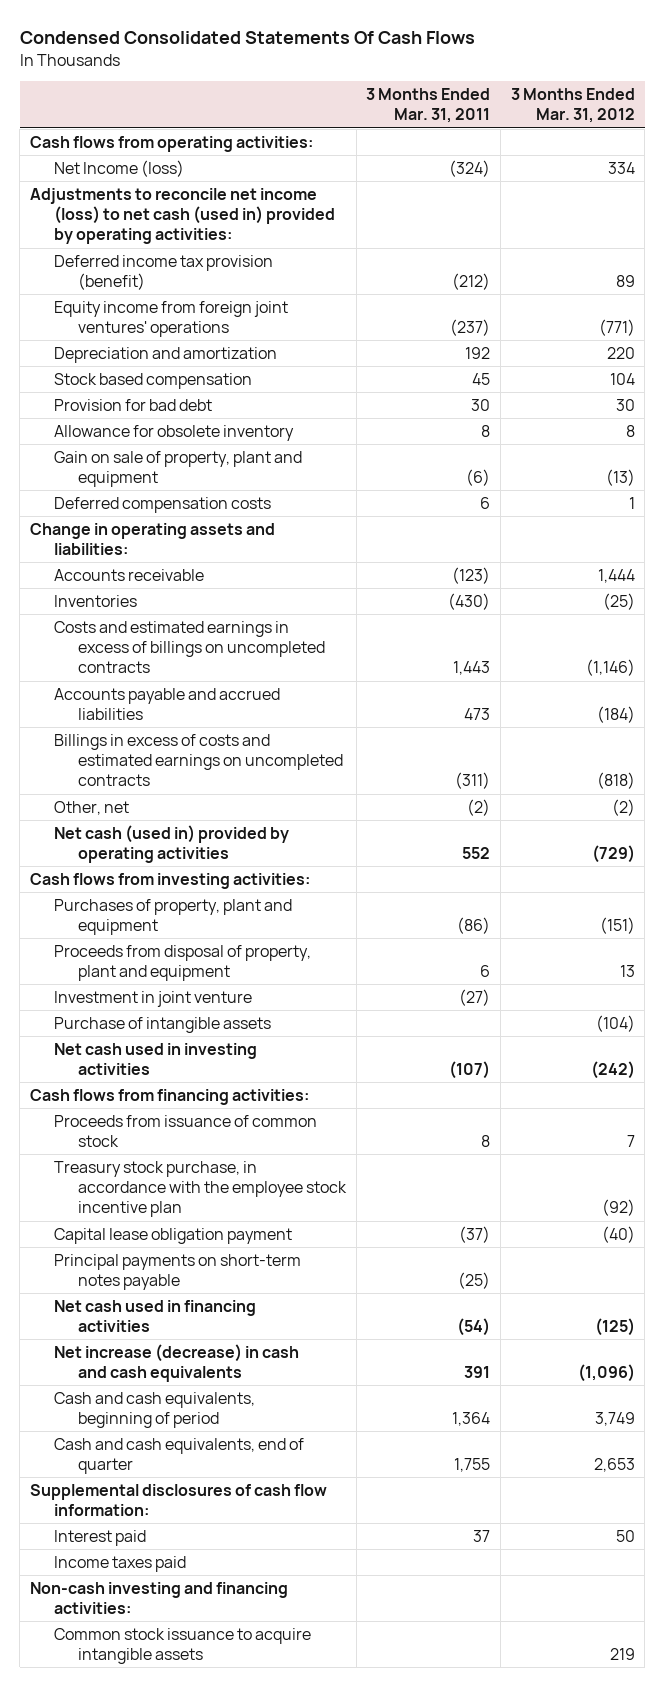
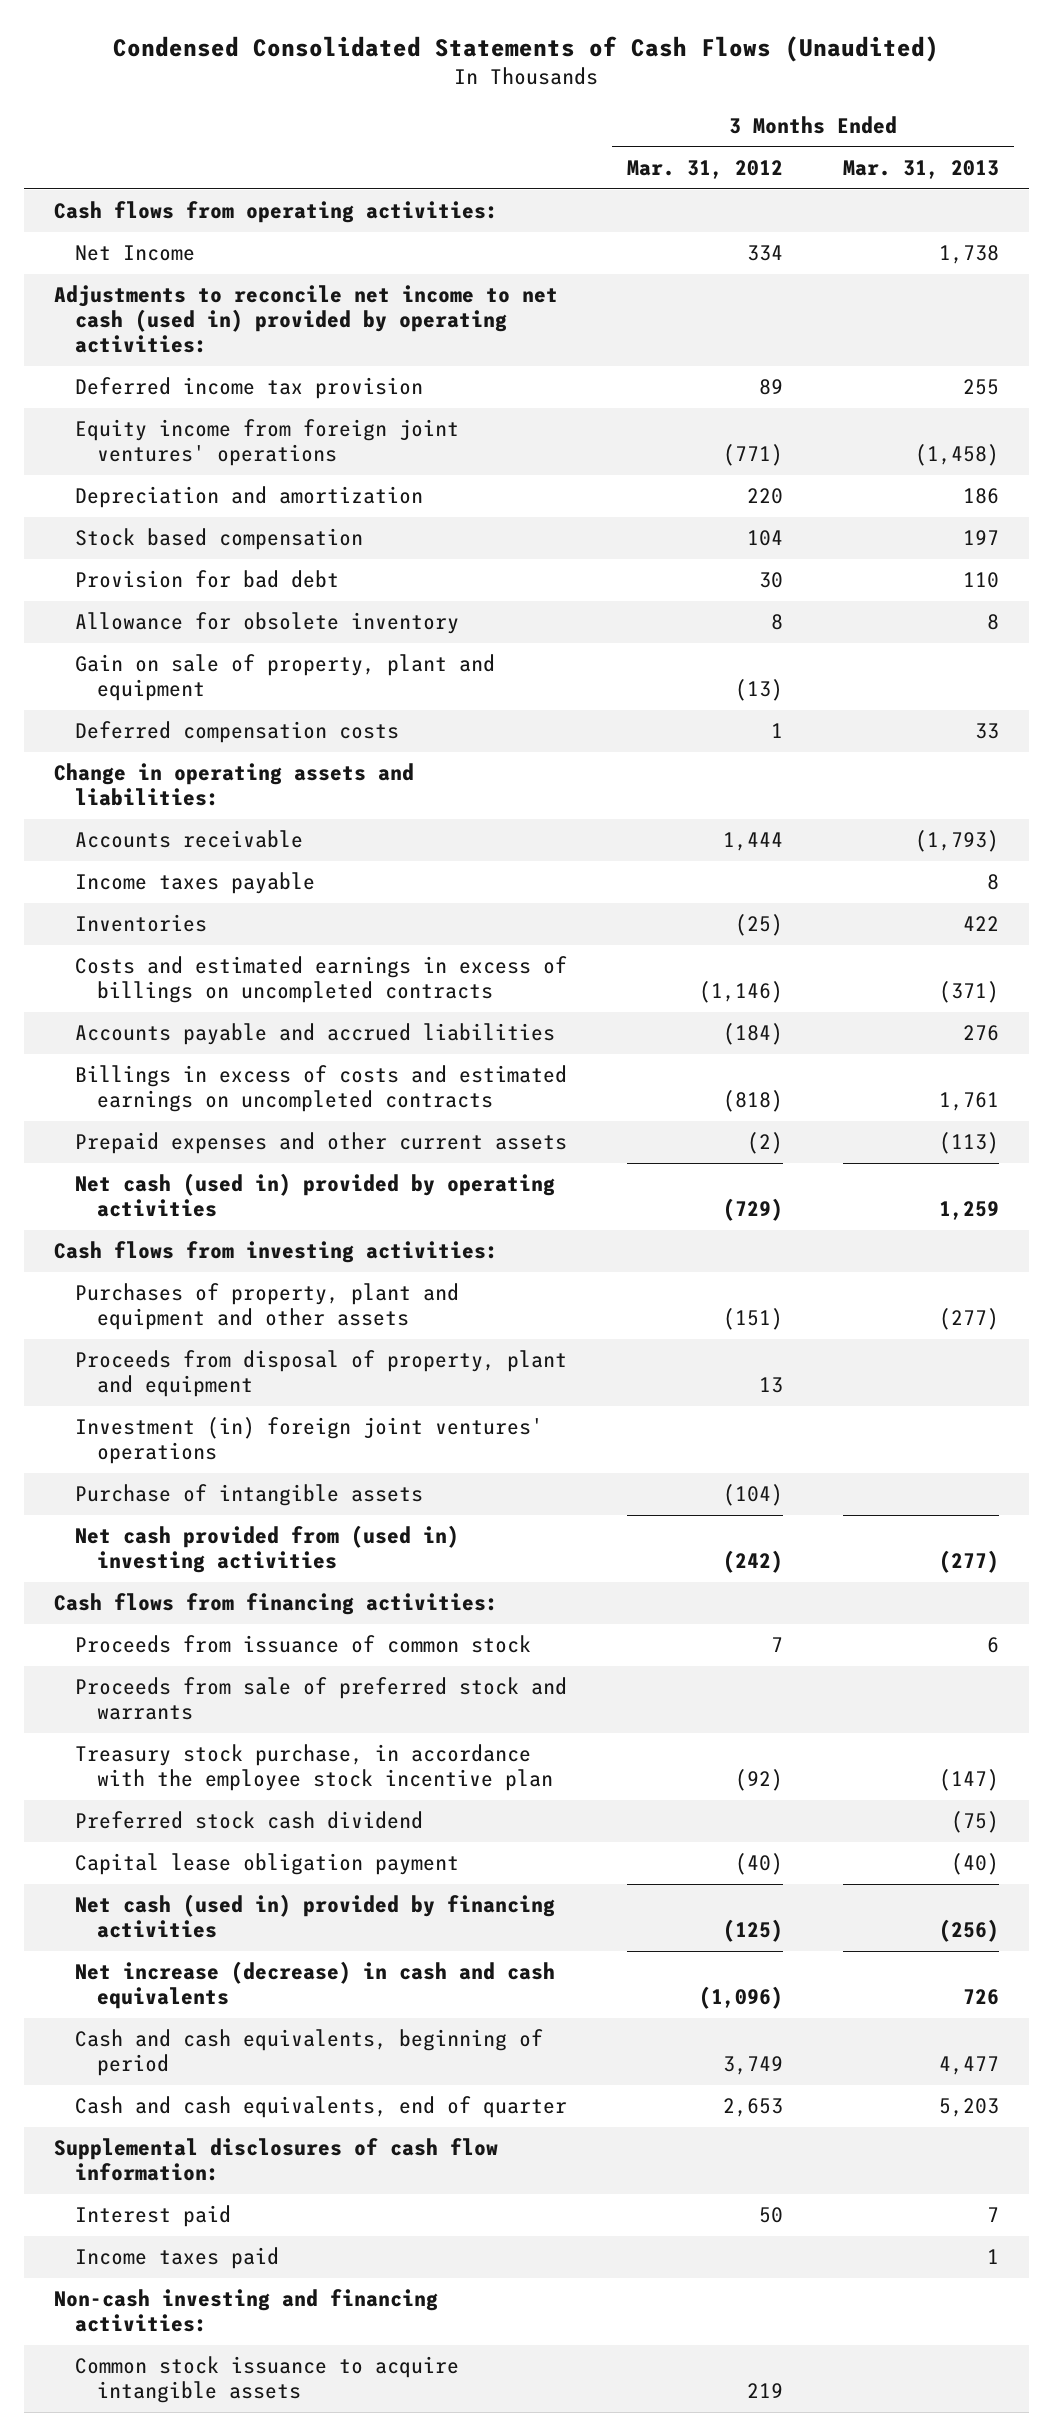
[19,31,475,45] Condensed Consolidated Statements Of Cash Flows -> [113,36,940,63] Condensed Consolidated Statements of Cash Flows (Unaudited)
[366,88,491,124] 3 Months Ended Mar. 31, 2011 -> none
none -> [843,160,1000,180] Mar. 31, 2013
[54,159,185,177] Net Income (loss) -> [75,245,196,262] Net Income
[29,187,336,245] Adjustments to reconcile net income (loss) to net cash (used in) provided by operating activities: -> [53,285,558,354] Adjustments to reconcile net income to net cash (used in) provided by operating activities:
[54,254,274,291] Deferred income tax provision (benefit) -> [75,377,424,400] Deferred income tax provision
none -> [75,872,316,895] Income taxes payable
[54,800,130,815] Other, net -> none
none -> [75,1132,568,1155] Prepaid expenses and other current assets
[54,898,293,936] Purchases of property, plant and equipment -> [75,1283,460,1331] Purchases of property, plant and equipment and other assets
[54,990,253,1007] Investment in joint venture -> [75,1417,544,1465] Investment (in) foreign joint ventures' operations
[54,1042,258,1076] Net cash used in investing activities -> [75,1525,460,1574] Net cash provided from (used in) investing activities
none -> [75,1677,568,1721] Proceeds from sale of preferred stock and warrants
none -> [75,1811,424,1830] Preferred stock cash dividend
[54,1253,302,1291] Principal payments on short-term notes payable -> none
[54,1299,257,1333] Net cash used in financing activities -> [75,1894,556,1939] Net cash (used in) provided by financing activities

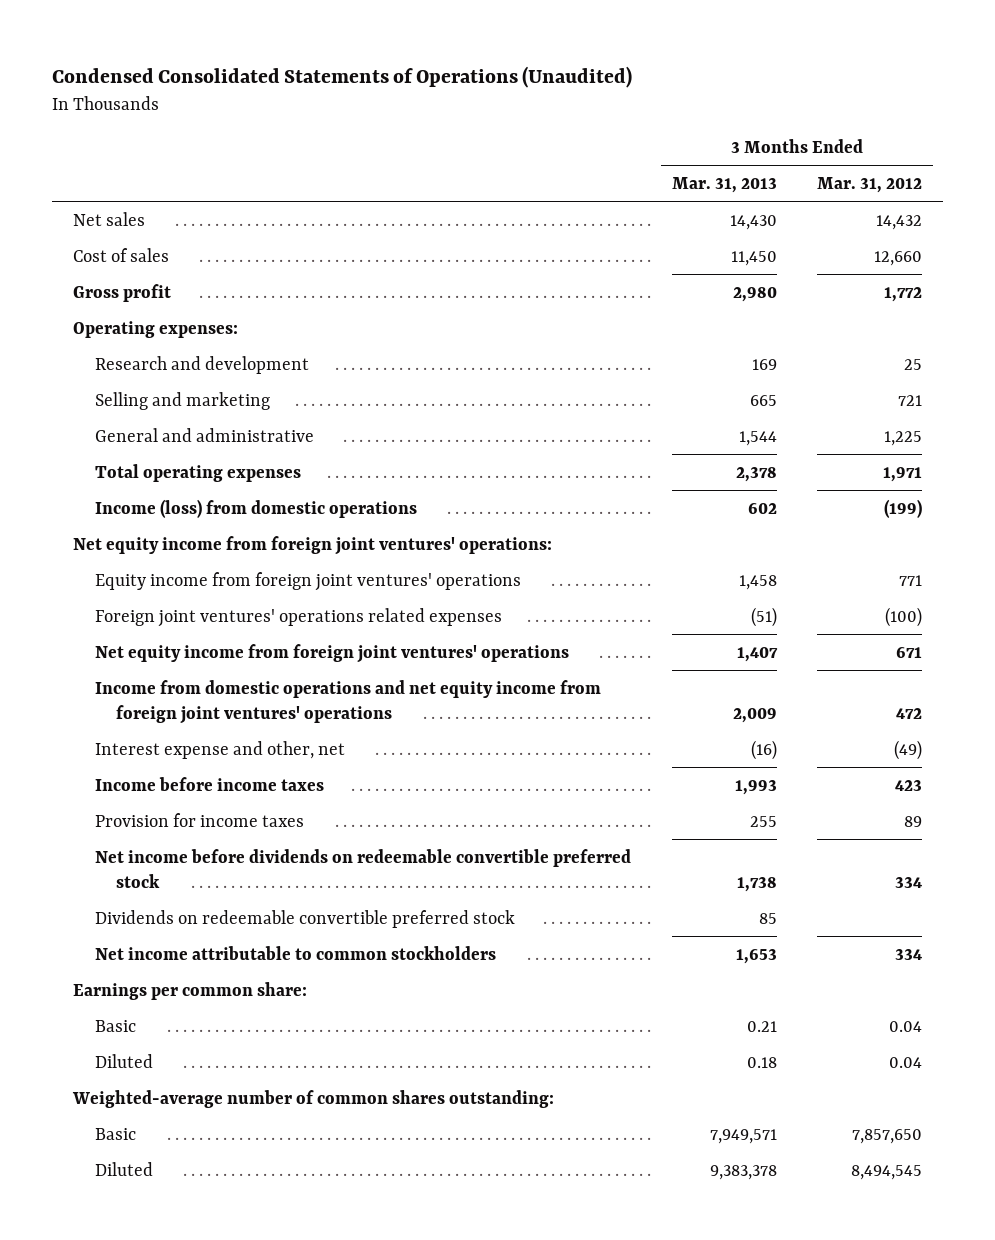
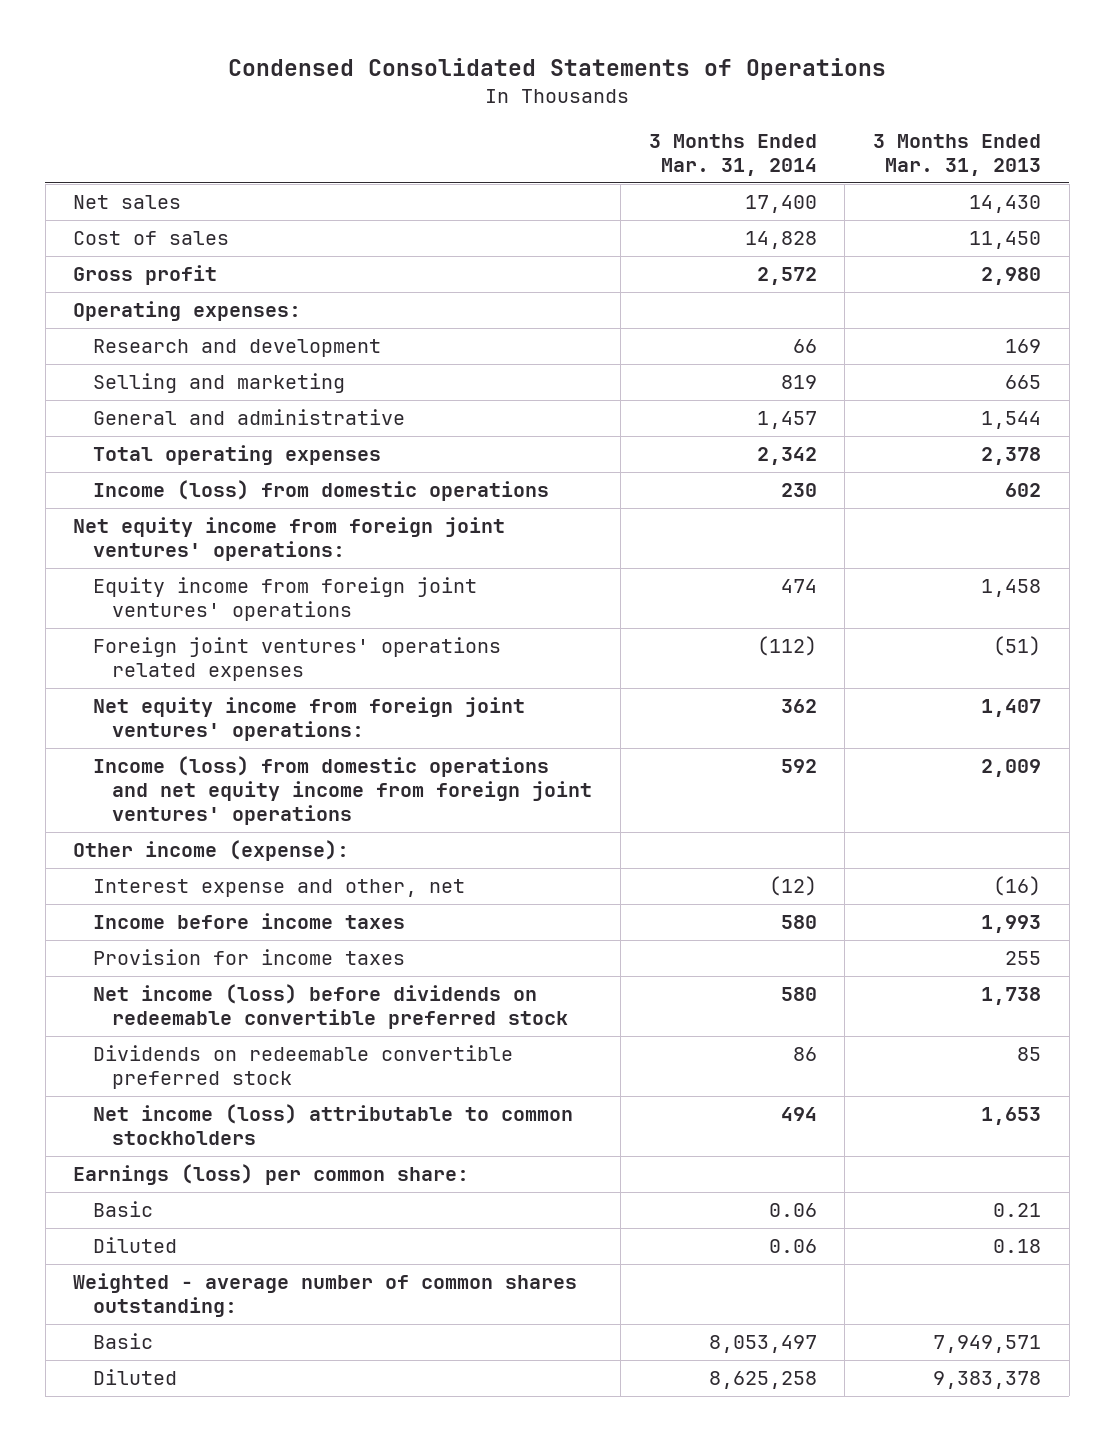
[52,66,633,89] Condensed Consolidated Statements of Operations (Unaudited) -> [228,57,887,80] Condensed Consolidated Statements of Operations
[817,176,923,193] Mar. 31, 2012 -> none
none -> [648,133,817,176] 3 Months Ended Mar. 31, 2014
[94,643,569,663] Net equity income from foreign joint ventures' operations -> [92,697,525,742] Net equity income from foreign joint ventures' operations:
[94,679,601,724] Income from domestic operations and net equity income from foreign joint ventures' operations -> [92,756,593,826] Income (loss) from domestic operations and net equity income from foreign joint ventures' operations
none -> [73,840,350,862] Other income (expense):
[94,848,631,888] Net income before dividends on redeemable convertible preferred stock -> [92,984,569,1030] Net income (loss) before dividends on redeemable convertible preferred stock
[94,945,496,960] Net income attributable to common stockholders -> [92,1104,573,1146] Net income (loss) attributable to common stockholders
[72,981,307,1000] Earnings per common share: -> [73,1164,470,1186] Earnings (loss) per common share:
[71,1089,554,1108] Weighted-average number of common shares outstanding: -> [73,1273,578,1318] Weighted - average number of common shares outstanding:

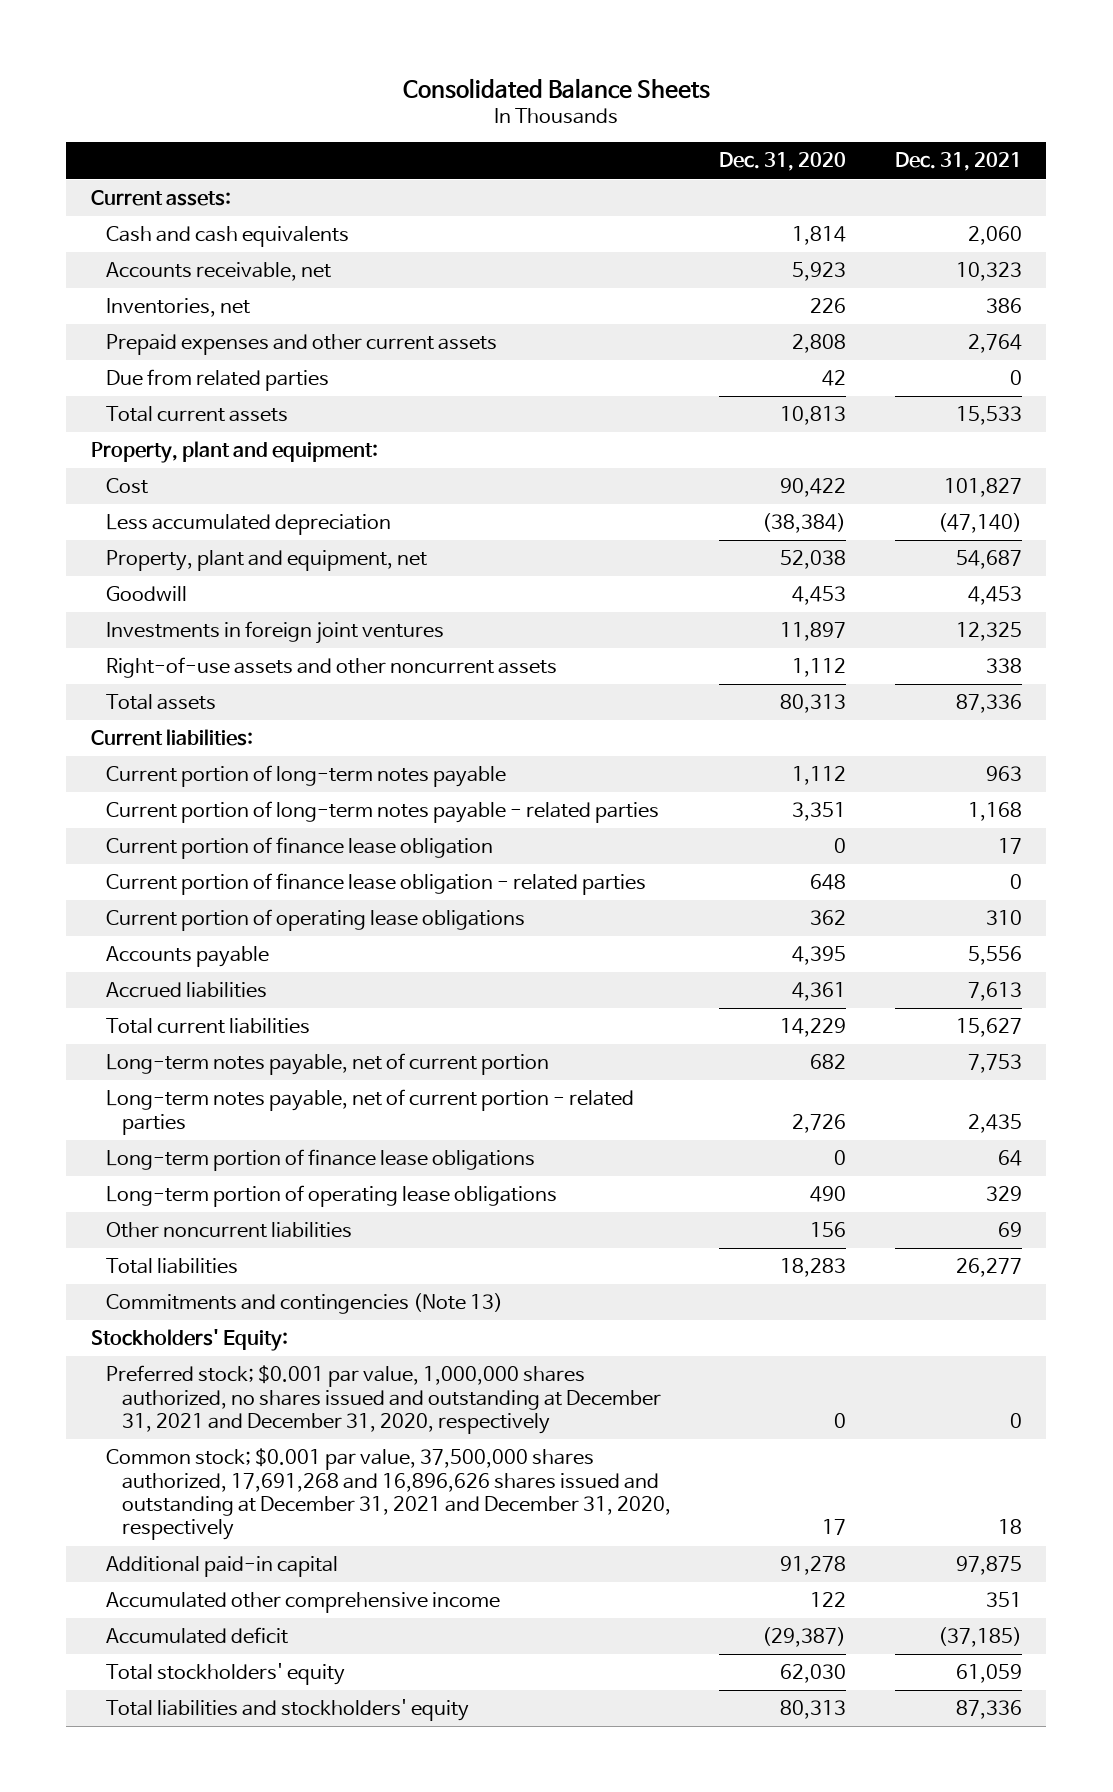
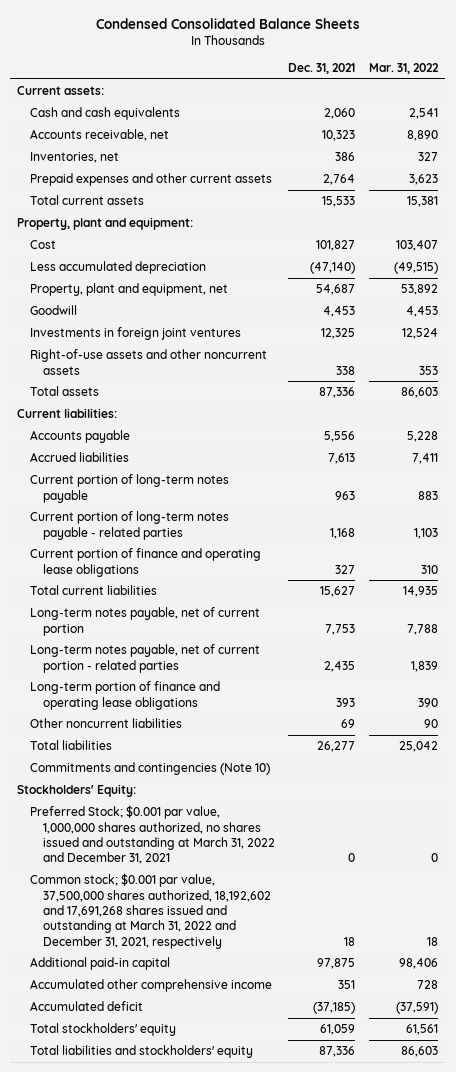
[403,77,711,99] Consolidated Balance Sheets -> [95,17,360,29] Condensed Consolidated Balance Sheets
[719,152,847,172] Dec. 31, 2020 -> none
none -> [369,62,440,74] Mar. 31, 2022
[106,369,330,392] Due from related parties -> none
[106,837,494,860] Current portion of finance lease obligation -> none
[106,873,647,896] Current portion of finance lease obligation - related parties -> none
[106,909,526,932] Current portion of operating lease obligations -> none
[106,765,507,788] Current portion of long-term notes payable -> [29,474,229,503] Current portion of long-term notes payable
[106,801,660,824] Current portion of long-term notes payable - related parties -> [29,511,229,540] Current portion of long-term notes payable - related parties
none -> [29,548,261,577] Current portion of finance and operating lease obligations
[106,1185,558,1208] Long-term portion of operating lease obligations -> none
[106,1149,536,1172] Long-term portion of finance lease obligations -> [29,681,220,710] Long-term portion of finance and operating lease obligations
[997,1150,1022,1167] 64 -> [336,697,356,707] 393
[106,1293,504,1315] Commitments and contingencies (Note 13) -> [29,762,270,776] Commitments and contingencies (Note 10)
[106,1365,661,1434] Preferred stock; $0.001 par value, 1,000,000 shares authorized, no shares issued and outstanding at December 31, 2021 and December 31, 2020, respectively -> [29,805,275,865] Preferred Stock; $0.001 par value, 1,000,000 shares authorized, no shares issued and outstanding at March 31, 2022 and December 31, 2021
[106,1448,671,1541] Common stock; $0.001 par value, 37,500,000 shares authorized, 17,691,268 and 16,896,626 shares issued and outstanding at December 31, 2021 and December 31, 2020, respectively -> [29,873,271,949] Common stock; $0.001 par value, 37,500,000 shares authorized, 18,192,602 and 17,691,268 shares issued and outstanding at March 31, 2022 and December 31, 2021, respectively

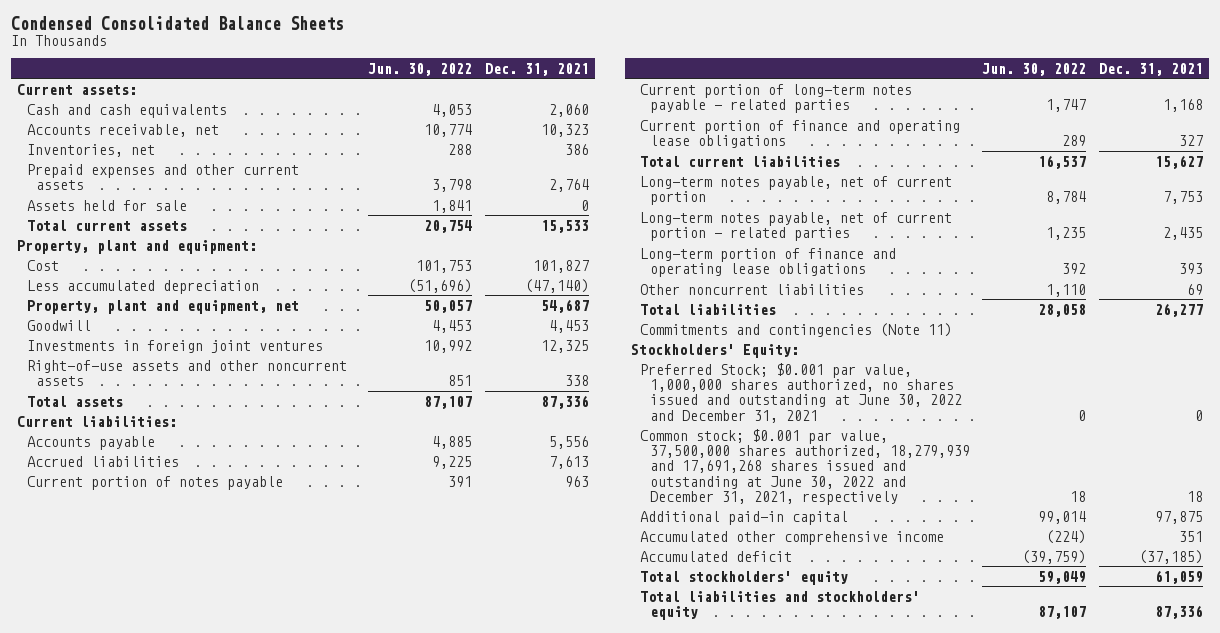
[369,62,440,74] Mar. 31, 2022 -> none
none -> [368,62,473,76] Jun. 30, 2022
none -> [26,199,187,211] Assets held for sale
[29,474,229,503] Current portion of long-term notes payable -> [26,475,283,490] Current portion of notes payable
[29,762,270,776] Commitments and contingencies (Note 10) -> [640,322,953,337] Commitments and contingencies (Note 11)
[29,805,275,865] Preferred Stock; $0.001 par value, 1,000,000 shares authorized, no shares issued and outstanding at March 31, 2022 and December 31, 2021 -> [640,362,962,423] Preferred Stock; $0.001 par value, 1,000,000 shares authorized, no shares issued and outstanding at June 30, 2022 and December 31, 2021
[29,873,271,949] Common stock; $0.001 par value, 37,500,000 shares authorized, 18,192,602 and 17,691,268 shares issued and outstanding at March 31, 2022 and December 31, 2021, respectively -> [640,428,970,505] Common stock; $0.001 par value, 37,500,000 shares authorized, 18,279,939 and 17,691,268 shares issued and outstanding at June 30, 2022 and December 31, 2021, respectively

